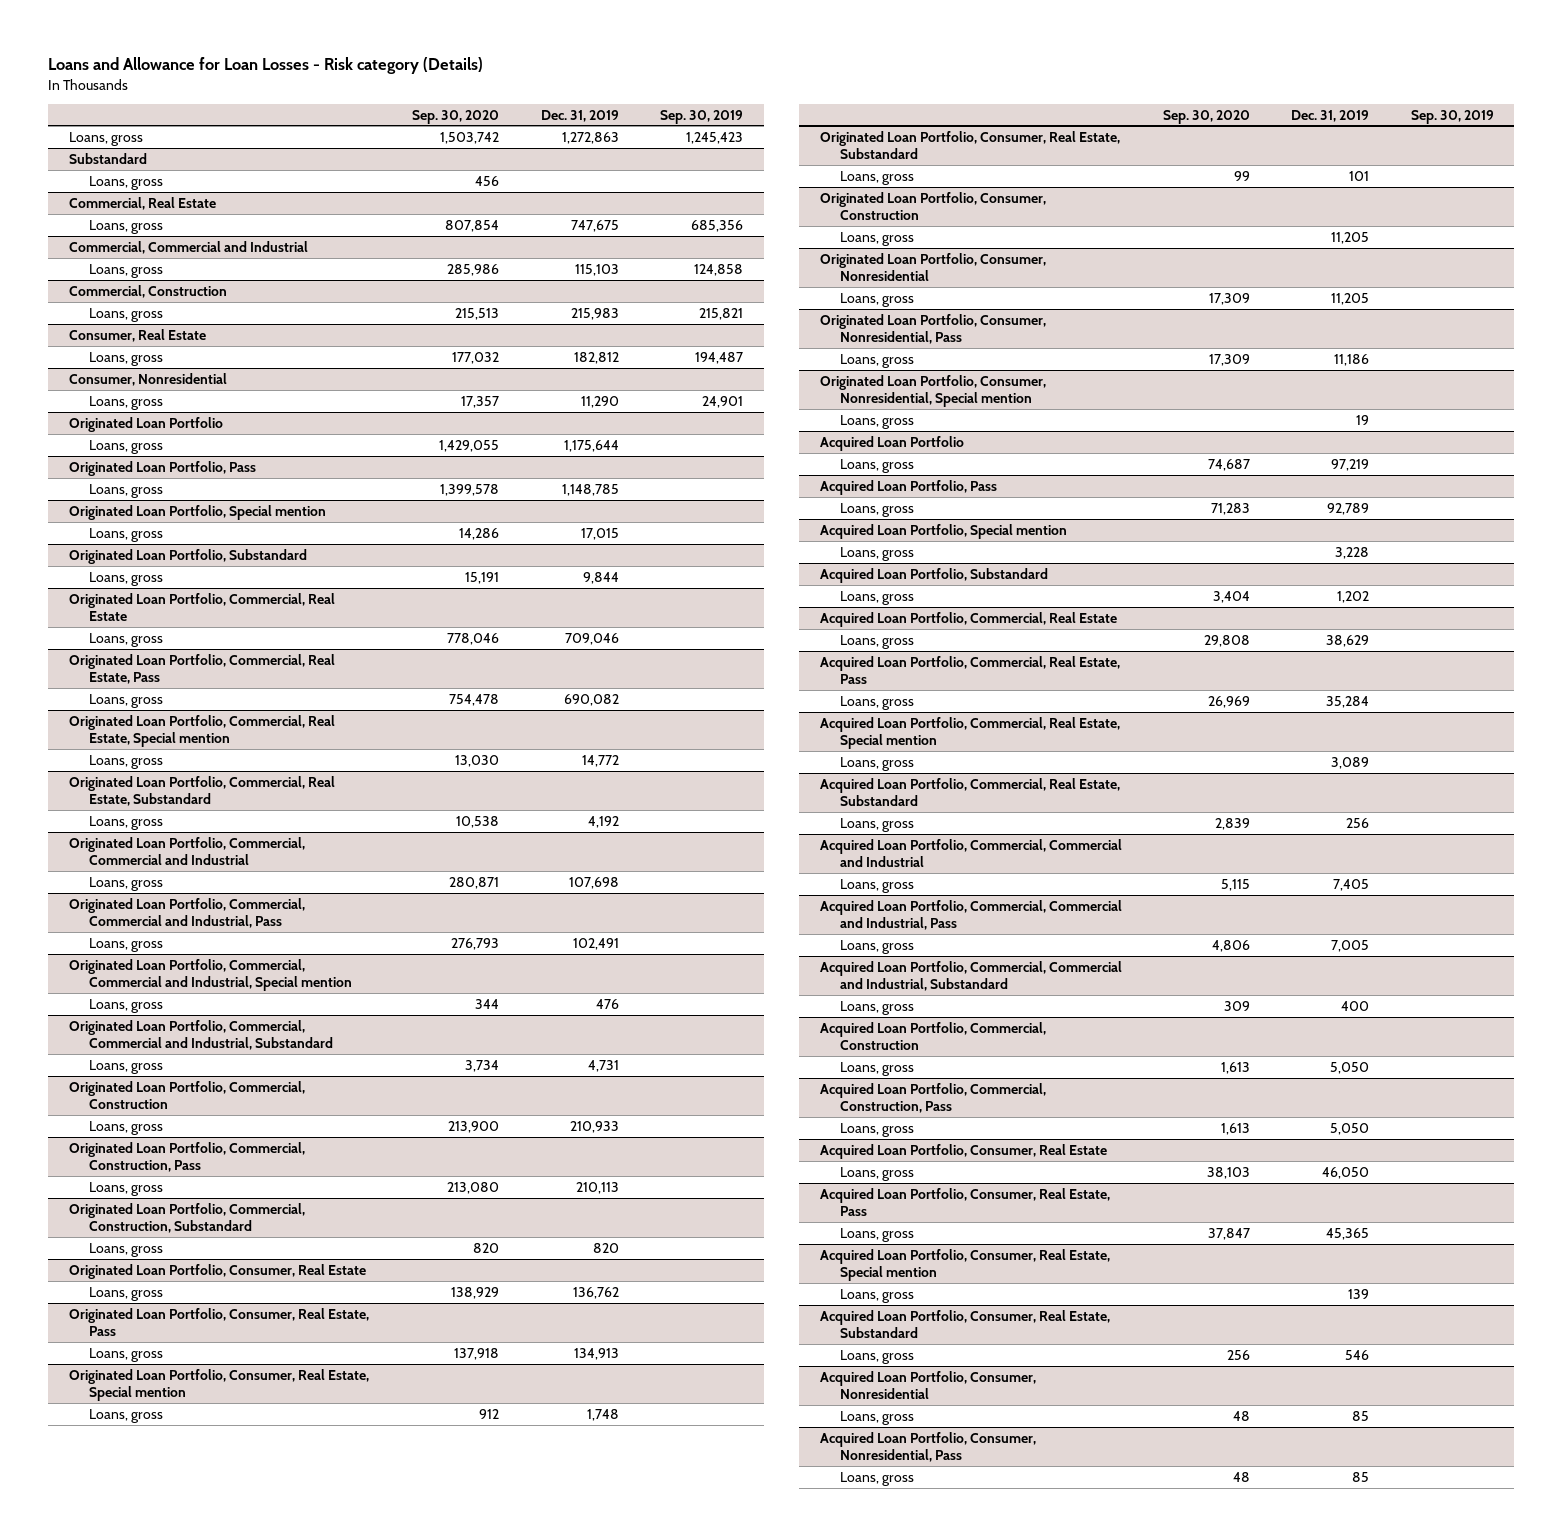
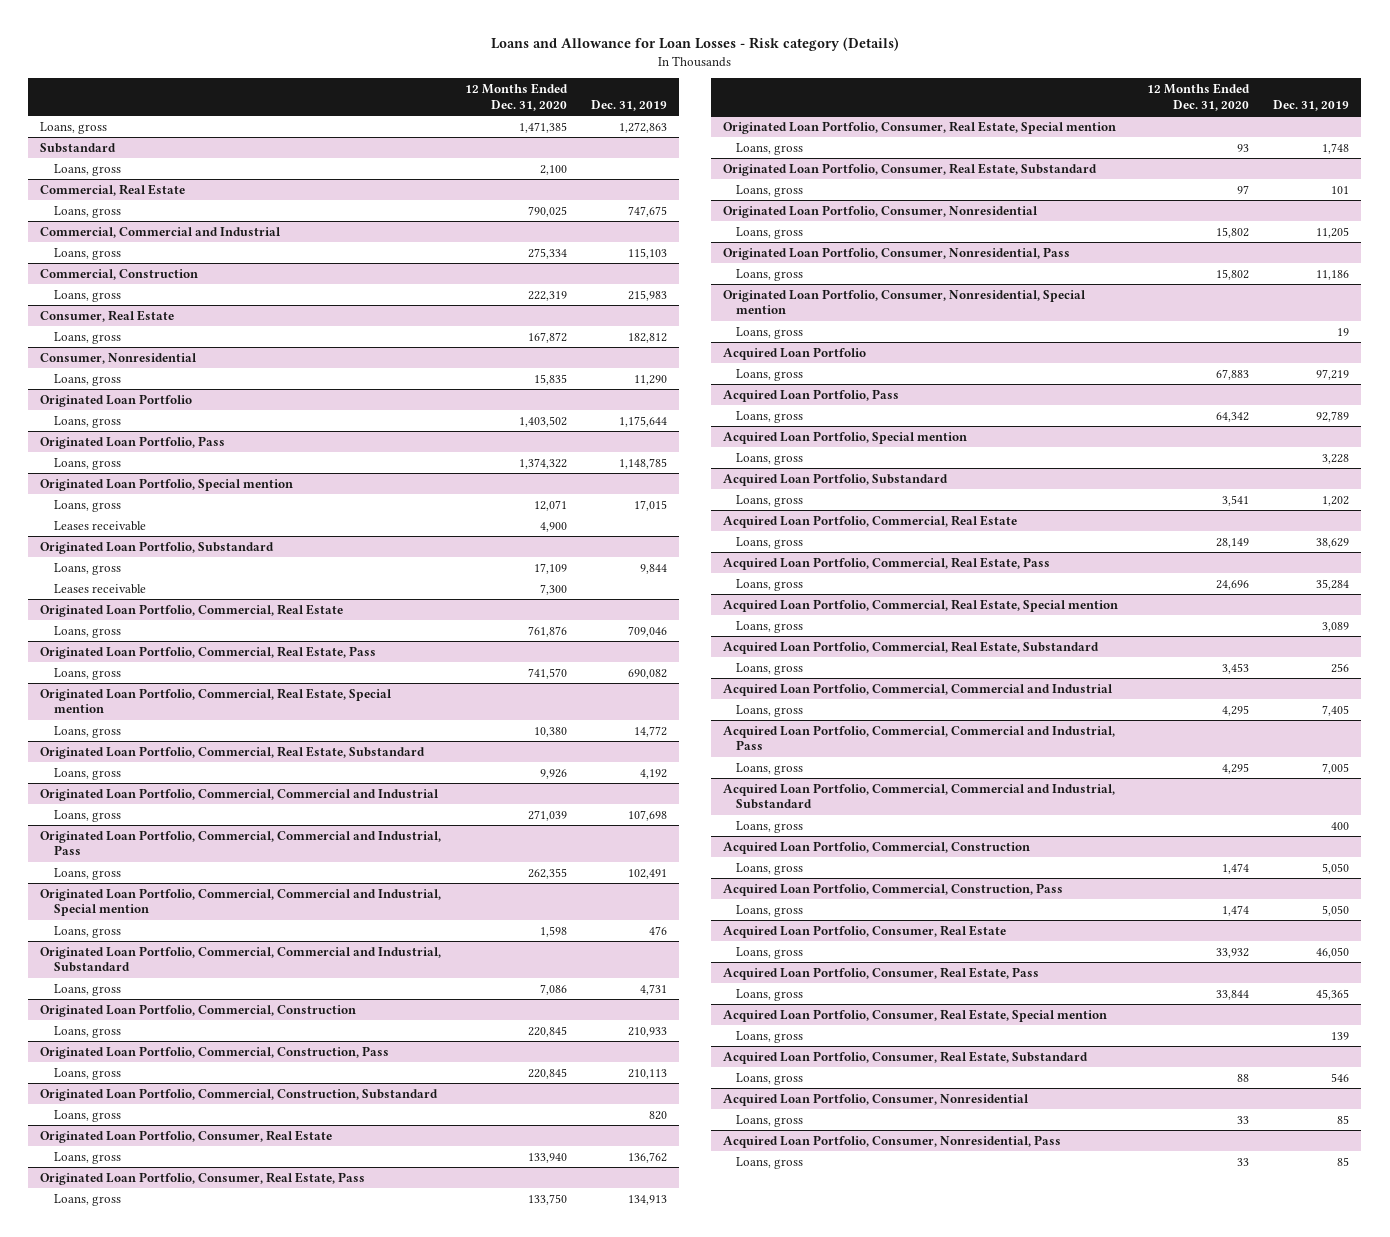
[412,109,500,124] Sep. 30, 2020 -> none
[659,109,743,124] Sep. 30, 2019 -> none
none -> [465,83,569,111] 12 Months Ended Dec. 31, 2020
none -> [53,520,146,531] Leases receivable
none -> [53,583,146,594] Leases receivable
[819,191,1046,221] Originated Loan Portfolio, Consumer, Construction -> none
[839,231,914,246] Loans, gross -> none

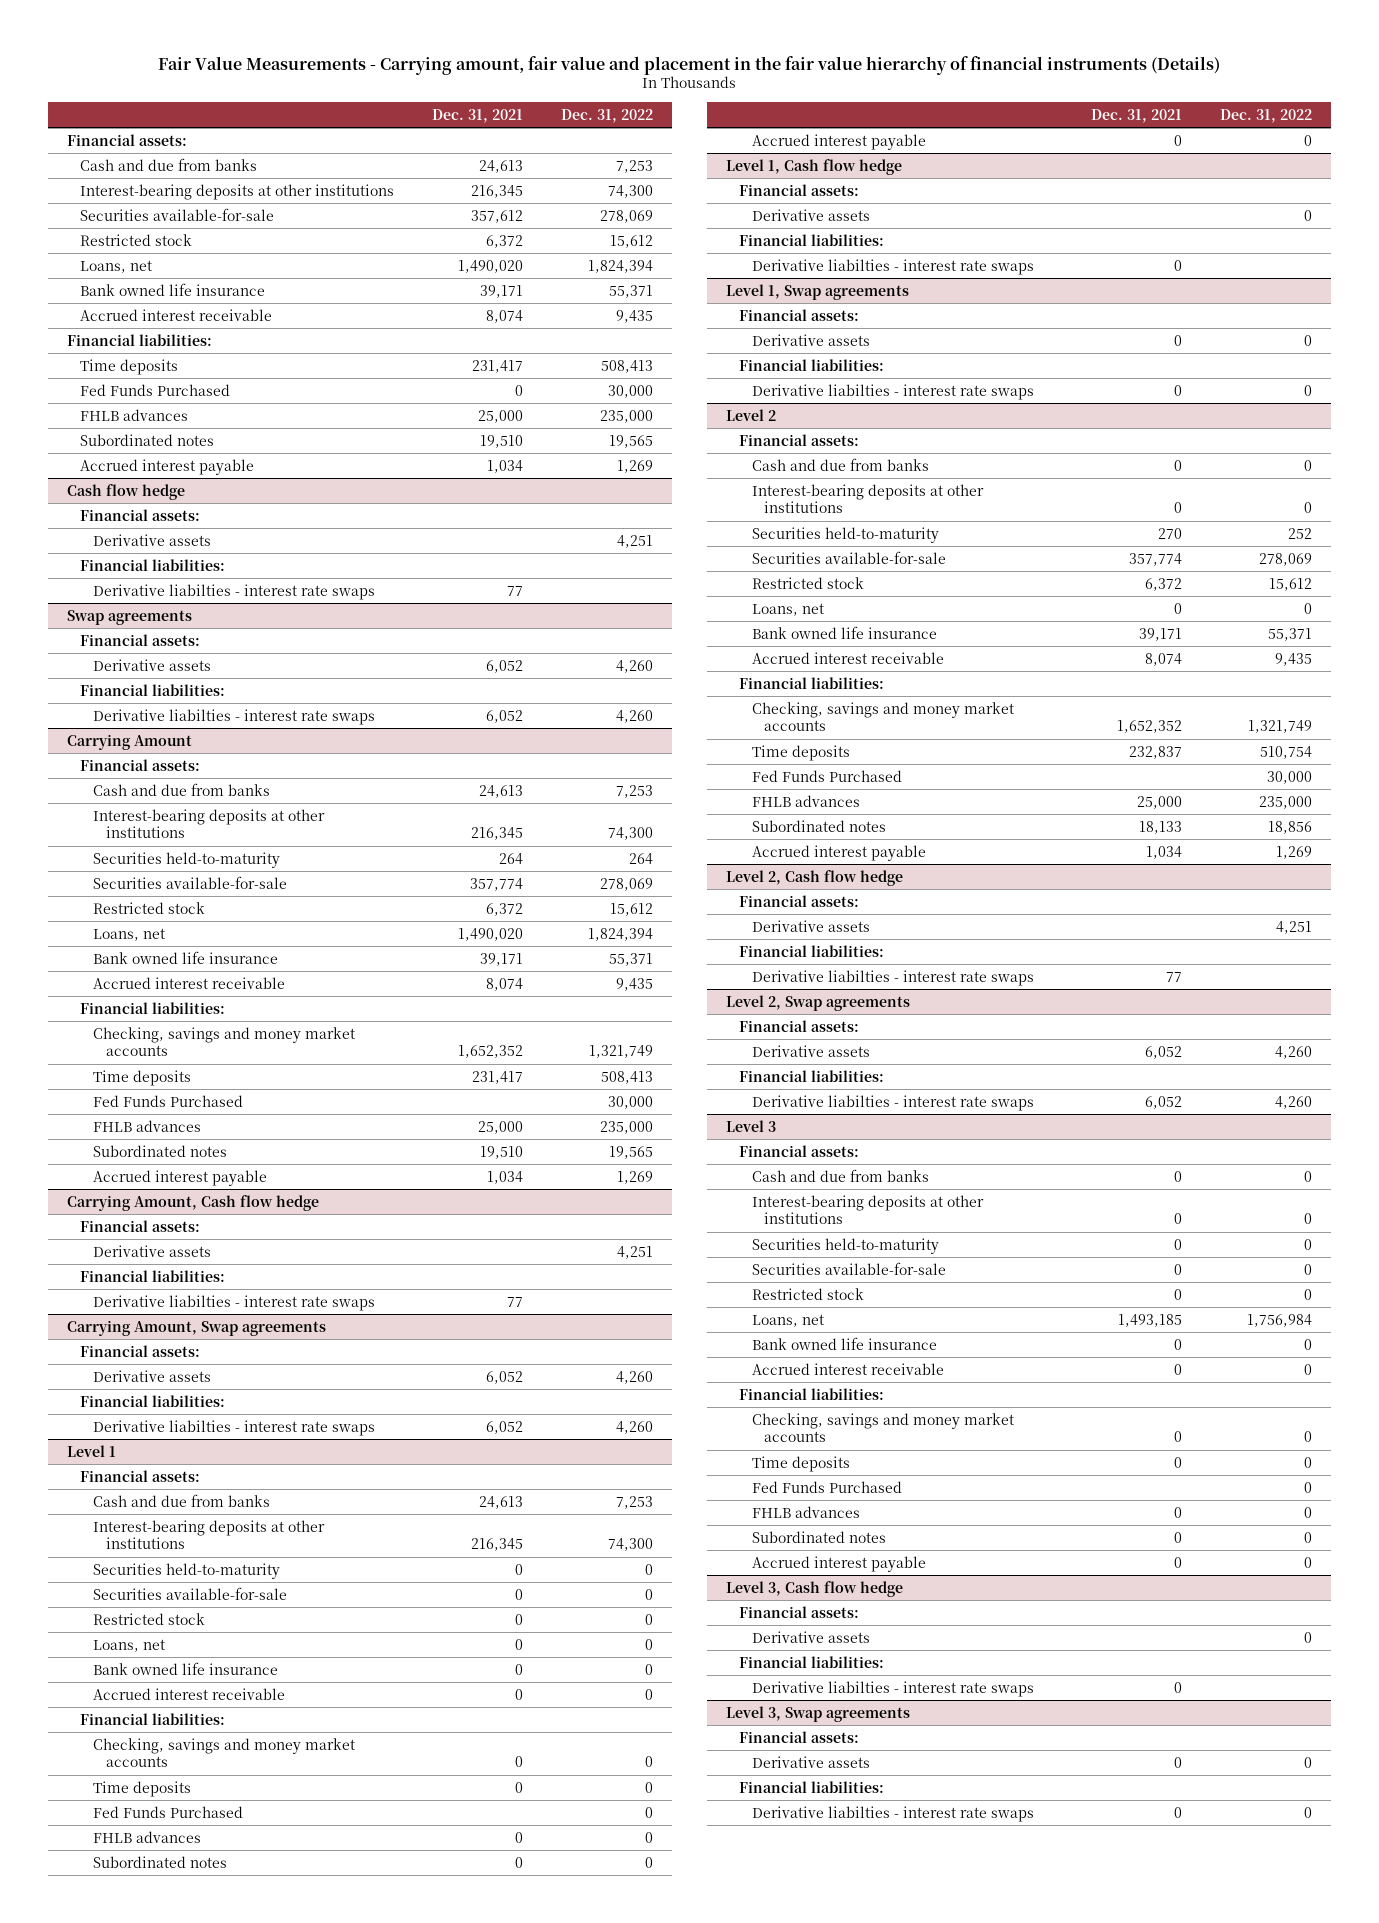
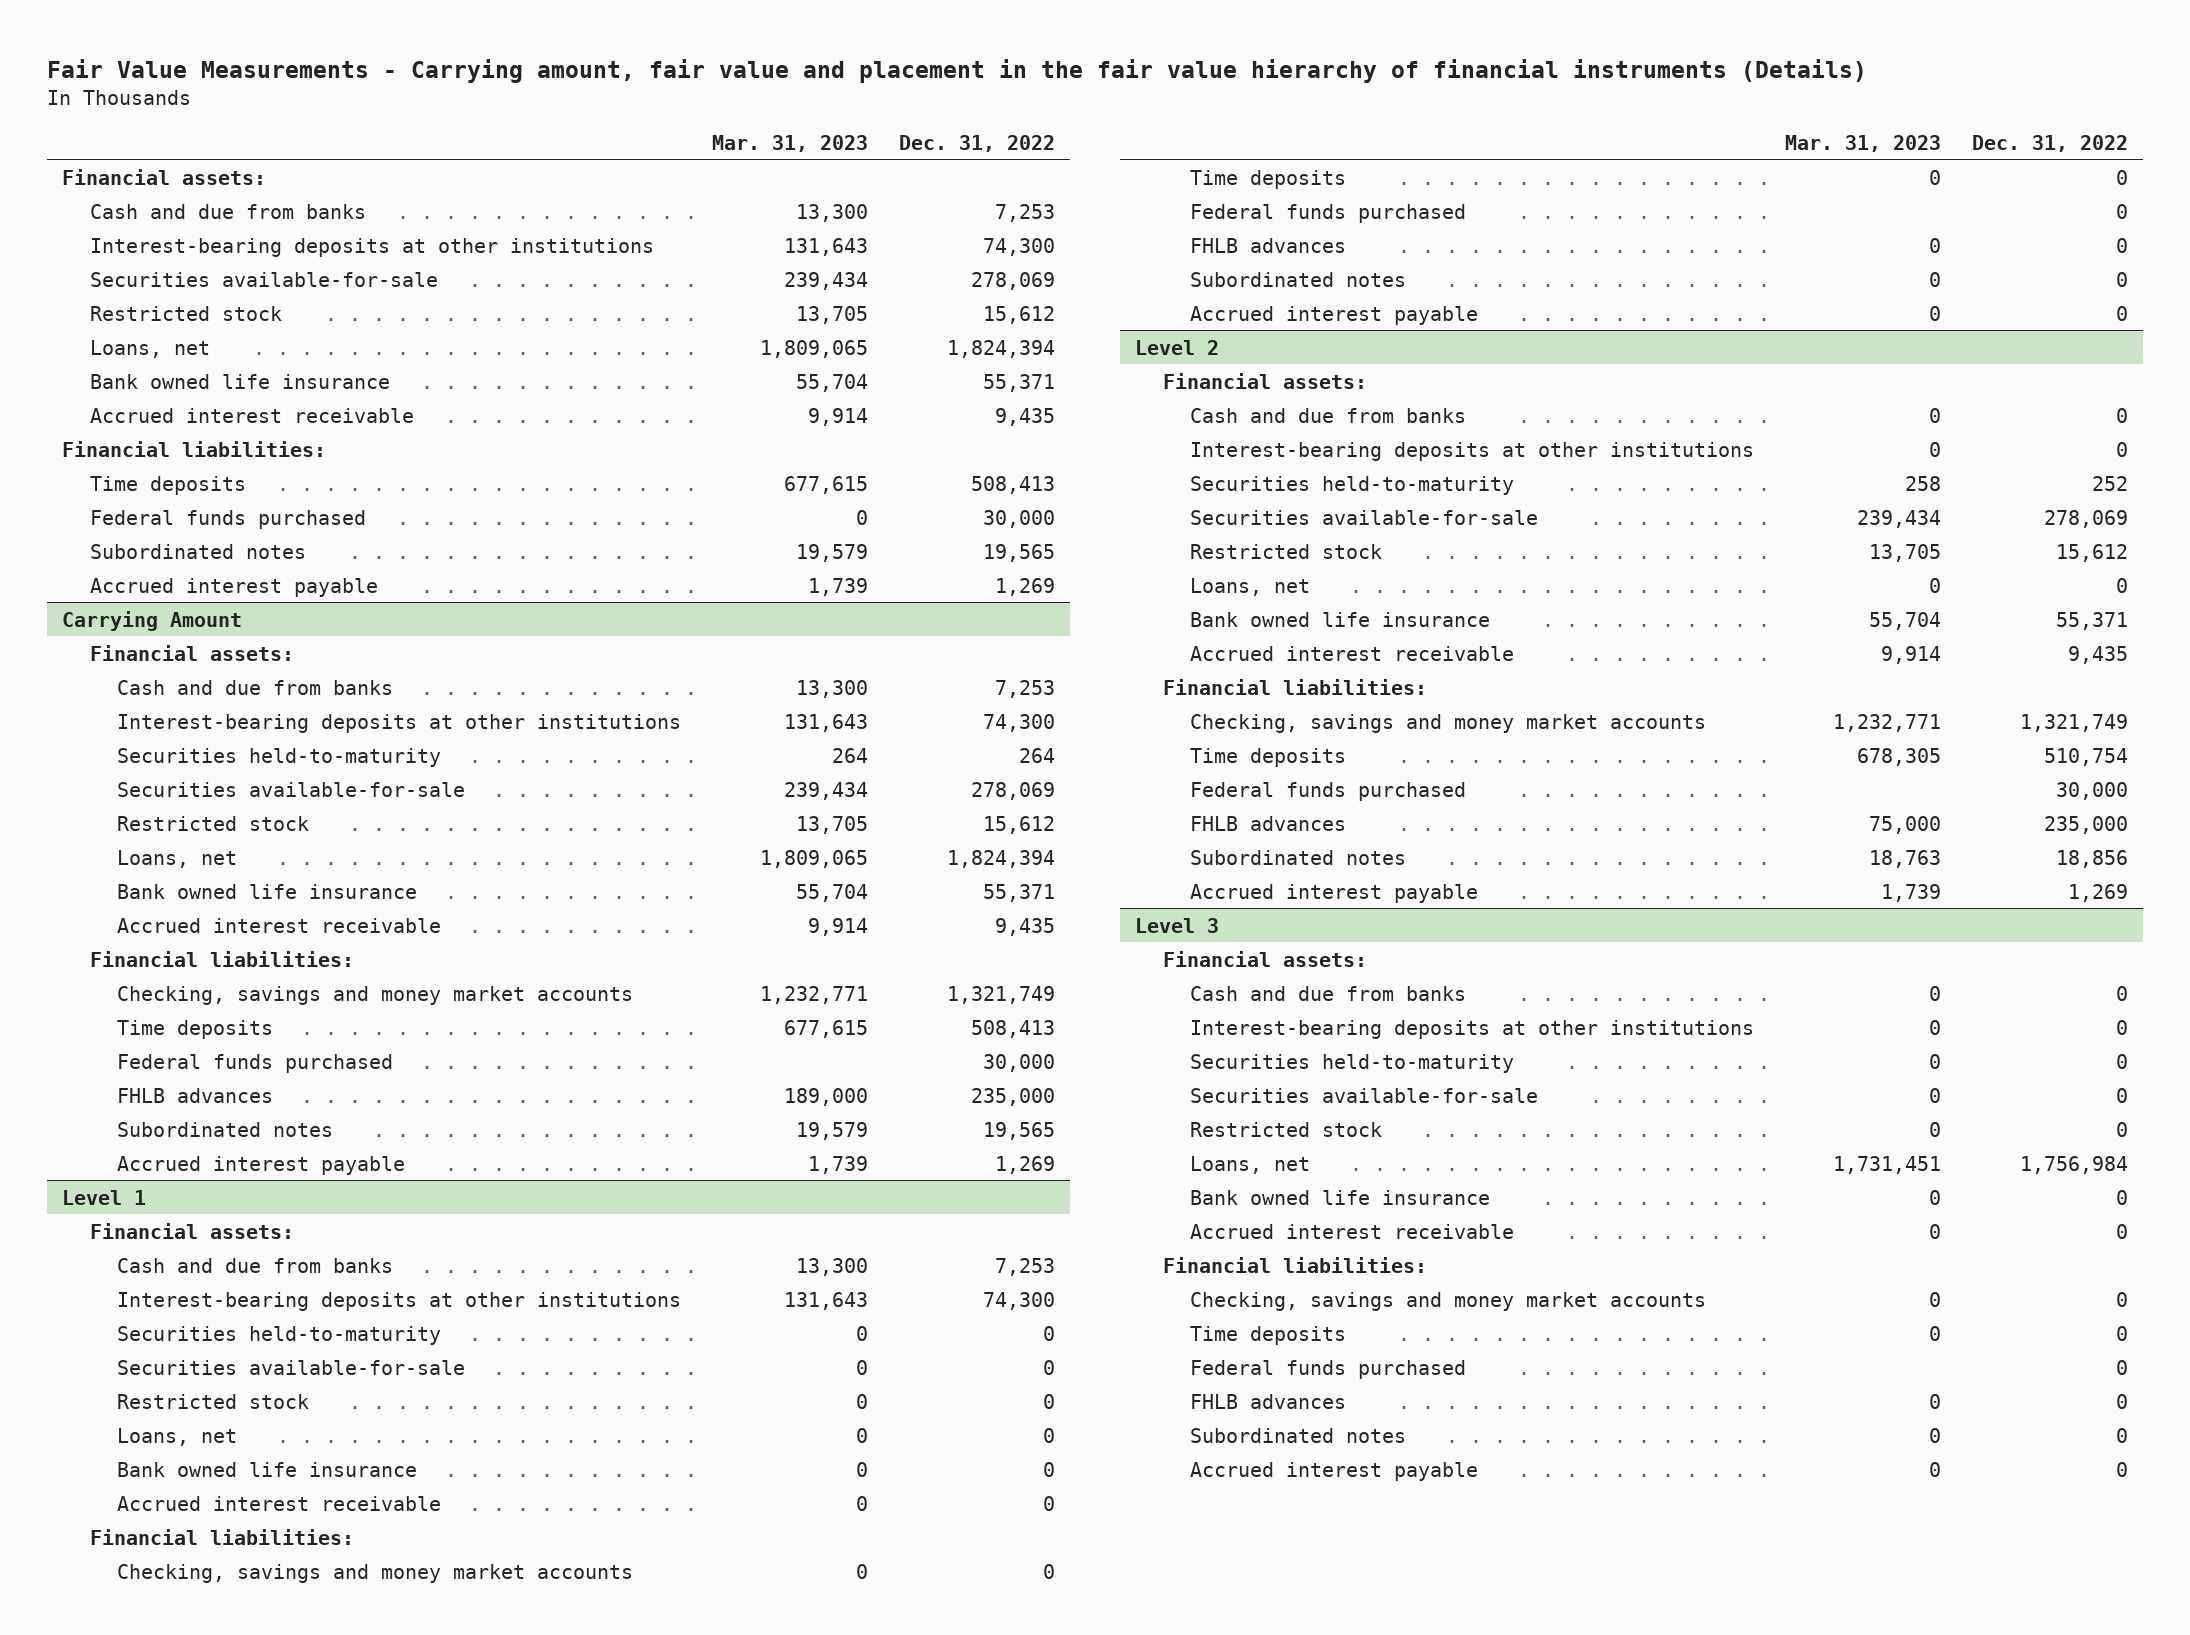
[432,108,524,123] Dec. 31, 2021 -> none
none -> [711,134,868,152] Mar. 31, 2023
[80,408,189,421] FHLB advances -> none
[80,383,231,396] Fed Funds Purchased -> [89,509,366,529] Federal funds purchased
[67,483,186,500] Cash flow hedge -> none
[80,508,201,521] Financial assets: -> none
[92,533,211,546] Derivative assets -> none
[80,558,226,571] Financial liabilities: -> none
[92,583,375,600] Derivative liabilties - interest rate swaps -> none
[67,609,193,625] Swap agreements -> none
[80,633,201,646] Financial assets: -> none
[92,658,211,671] Derivative assets -> none
[80,683,226,696] Financial liabilities: -> none
[92,708,375,725] Derivative liabilties - interest rate swaps -> none
[92,1094,243,1107] Fed Funds Purchased -> [117,1053,394,1073] Federal funds purchased
[67,1194,320,1211] Carrying Amount, Cash flow hedge -> none
[80,1219,201,1232] Financial assets: -> none
[92,1244,211,1257] Derivative assets -> none
[80,1269,226,1282] Financial liabilities: -> none
[92,1294,375,1311] Derivative liabilties - interest rate swaps -> none
[67,1319,327,1336] Carrying Amount, Swap agreements -> none
[80,1344,201,1357] Financial assets: -> none
[92,1369,211,1382] Derivative assets -> none
[80,1394,226,1407] Financial liabilities: -> none
[92,1419,375,1436] Derivative liabilties - interest rate swaps -> none
[92,1805,243,1818] Fed Funds Purchased -> [1190,203,1467,223] Federal funds purchased
[725,158,902,175] Level 1, Cash flow hedge -> none
[738,183,859,196] Financial assets: -> none
[751,208,870,221] Derivative assets -> none
[738,233,884,246] Financial liabilities: -> none
[751,258,1034,275] Derivative liabilties - interest rate swaps -> none
[725,283,909,300] Level 1, Swap agreements -> none
[738,308,859,321] Financial assets: -> none
[751,333,870,346] Derivative assets -> none
[738,358,884,371] Financial liabilities: -> none
[751,383,1034,400] Derivative liabilties - interest rate swaps -> none
[751,769,902,782] Fed Funds Purchased -> [1190,781,1467,801] Federal funds purchased
[725,869,903,886] Level 2, Cash flow hedge -> none
[738,894,859,907] Financial assets: -> none
[751,919,870,932] Derivative assets -> none
[738,944,884,957] Financial liabilities: -> none
[751,969,1034,986] Derivative liabilties - interest rate swaps -> none
[725,994,910,1011] Level 2, Swap agreements -> none
[738,1019,859,1032] Financial assets: -> none
[751,1044,870,1057] Derivative assets -> none
[738,1069,884,1082] Financial liabilities: -> none
[751,1094,1034,1111] Derivative liabilties - interest rate swaps -> none
[751,1480,902,1493] Fed Funds Purchased -> [1190,1359,1467,1379] Federal funds purchased
[725,1580,903,1597] Level 3, Cash flow hedge -> none
[738,1605,859,1618] Financial assets: -> none
[751,1630,870,1643] Derivative assets -> none
[738,1655,884,1668] Financial liabilities: -> none
[751,1680,1034,1697] Derivative liabilties - interest rate swaps -> none
[725,1705,910,1722] Level 3, Swap agreements -> none
[738,1730,859,1743] Financial assets: -> none
[751,1755,870,1768] Derivative assets -> none
[738,1780,884,1793] Financial liabilities: -> none
[751,1805,1034,1822] Derivative liabilties - interest rate swaps -> none

